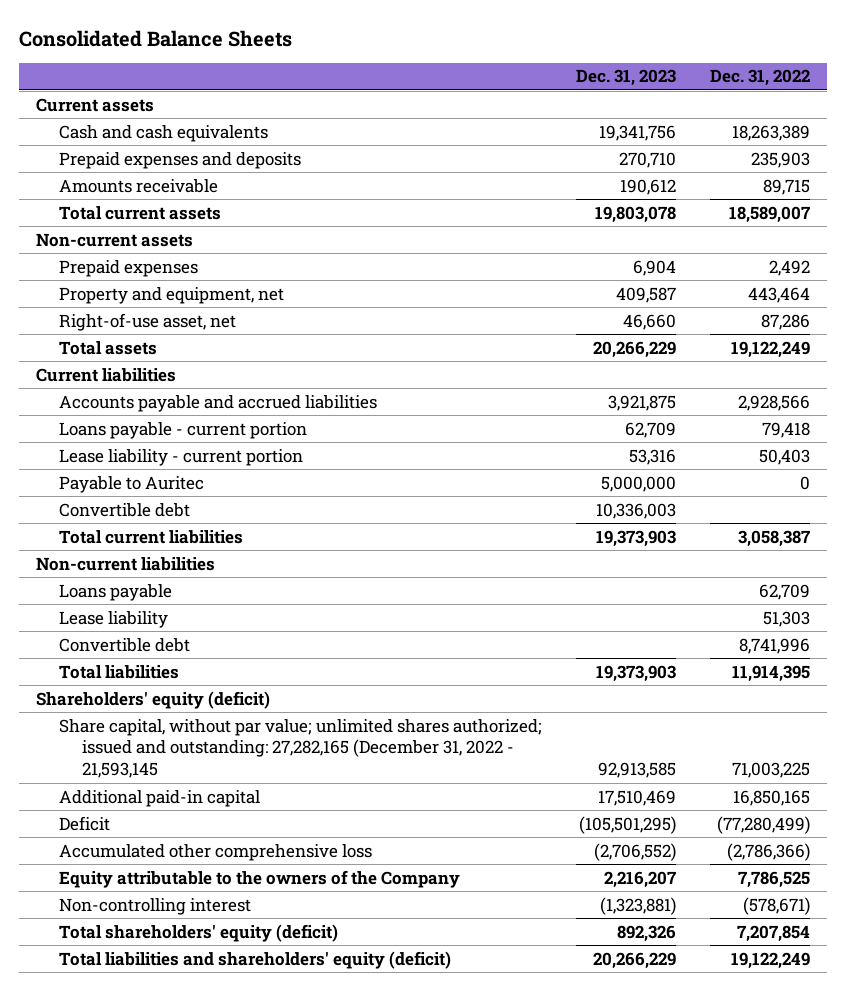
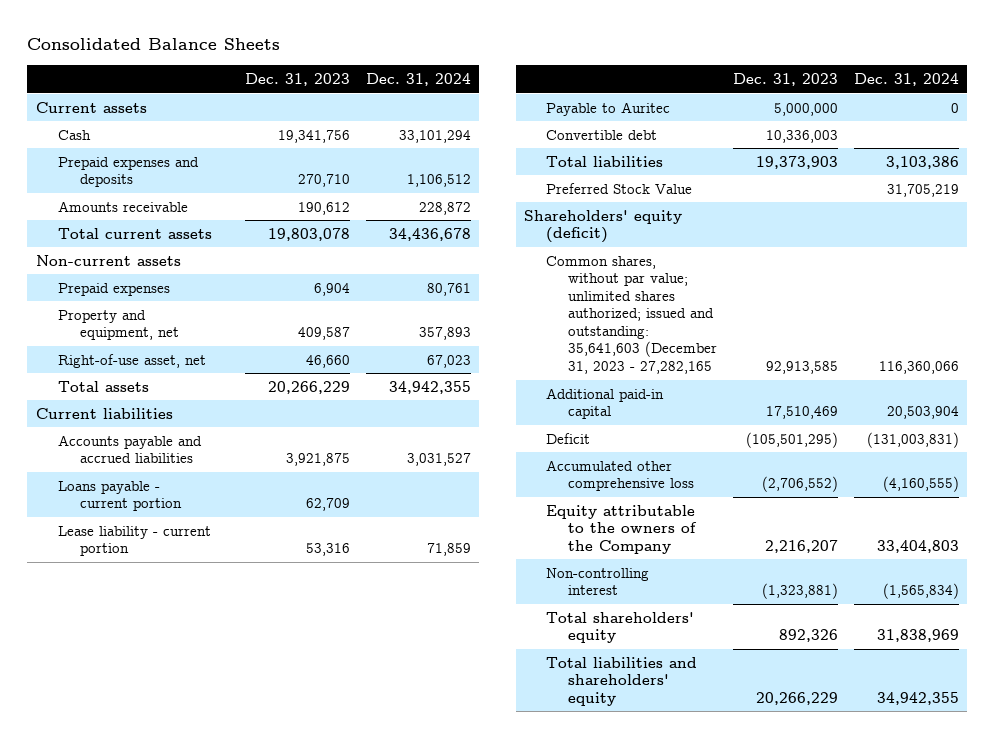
[709,69,810,87] Dec. 31, 2022 -> none
none -> [365,73,471,87] Dec. 31, 2024
[58,124,268,142] Cash and cash equivalents -> [57,129,91,140] Cash
[58,529,243,544] Total current liabilities -> none
[35,556,215,571] Non-current liabilities -> none
[58,583,172,601] Loans payable -> none
[58,610,168,628] Lease liability -> none
[58,637,190,652] Convertible debt -> none
none -> [545,182,692,194] Preferred Stock Value
[58,718,542,779] Share capital, without par value; unlimited shares authorized; issued and outstanding: 27,282,165 (December 31, 2022 - 21,593,145 -> [545,255,718,375] Common shares, without par value; unlimited shares authorized; issued and outstanding: 35,641,603 (December 31, 2023 - 27,282,165
[58,923,338,942] Total shareholders' equity (deficit) -> [545,611,694,644] Total shareholders' equity
[58,950,451,969] Total liabilities and shareholders' equity (deficit) -> [545,656,697,706] Total liabilities and shareholders' equity

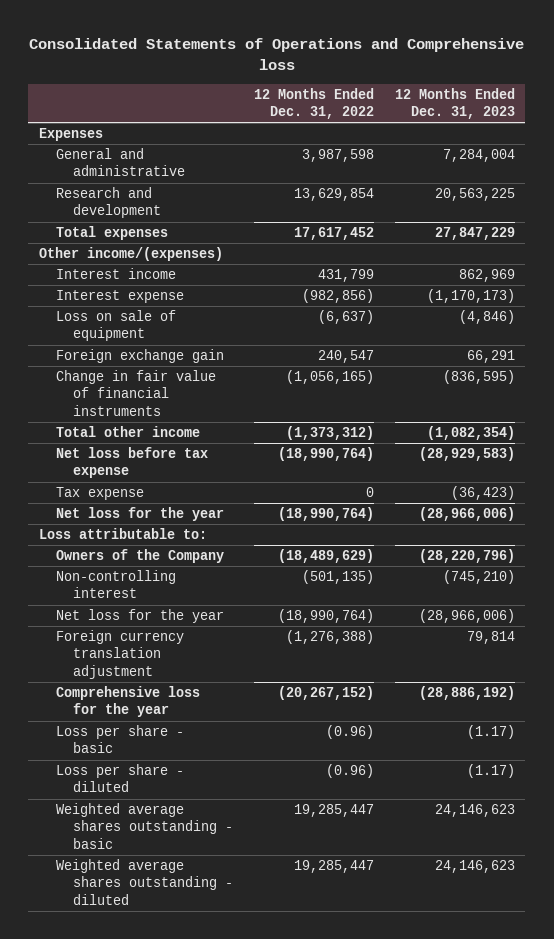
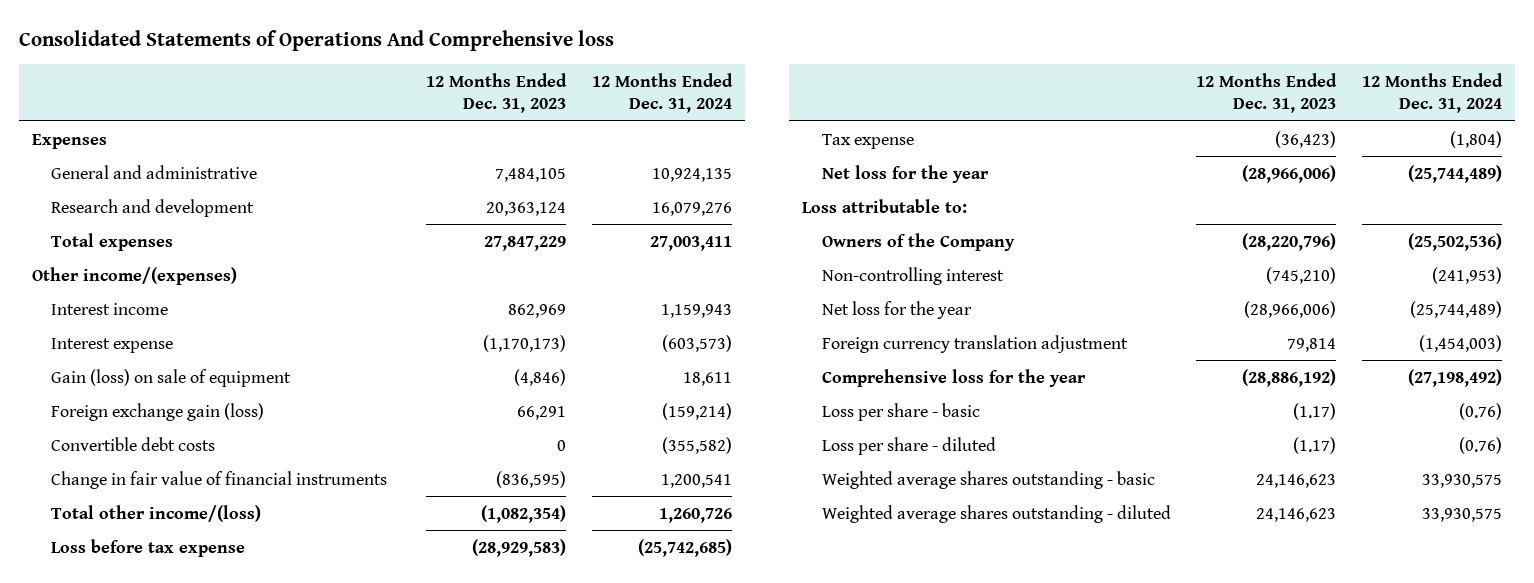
[28,38,524,71] Consolidated Statements of Operations and Comprehensive loss -> [18,30,614,52] Consolidated Statements of Operations And Comprehensive loss
[253,87,374,120] 12 Months Ended Dec. 31, 2022 -> none
none -> [591,72,733,114] 12 Months Ended Dec. 31, 2024
[442,149,515,163] 7,284,004 -> [495,167,567,182] 7,484,105
[434,188,515,202] 20,563,225 -> [486,201,567,216] 20,363,124
[55,310,176,342] Loss on sale of equipment -> [51,368,292,387] Gain (loss) on sale of equipment
[55,349,224,364] Foreign exchange gain -> [51,402,265,421] Foreign exchange gain (loss)
none -> [51,436,216,451] Convertible debt costs
[55,426,200,438] Total other income -> [51,504,262,522] Total other income/(loss)
[55,447,208,479] Net loss before tax expense -> [51,538,246,557] Loss before tax expense

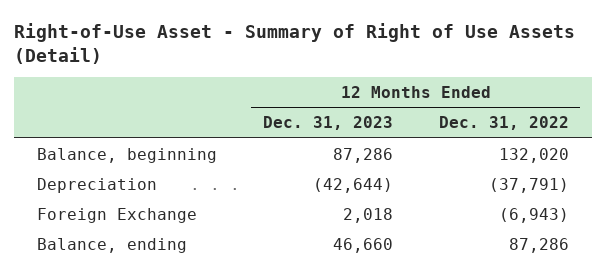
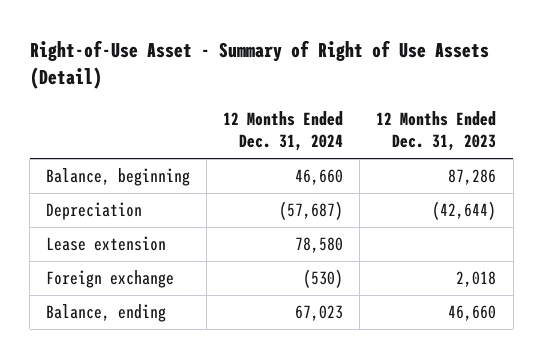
[438,116,569,131] Dec. 31, 2022 -> none
none -> [223,111,344,152] 12 Months Ended Dec. 31, 2024
none -> [46,236,167,252] Lease extension
[36,207,197,223] Foreign Exchange -> [46,270,175,289] Foreign exchange

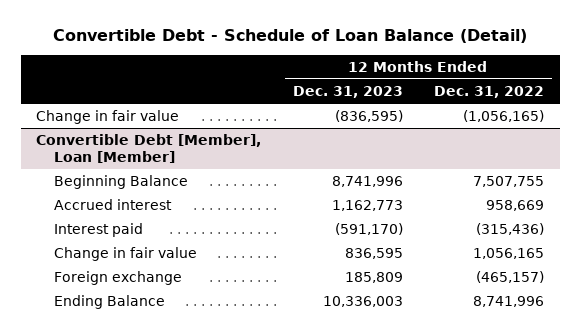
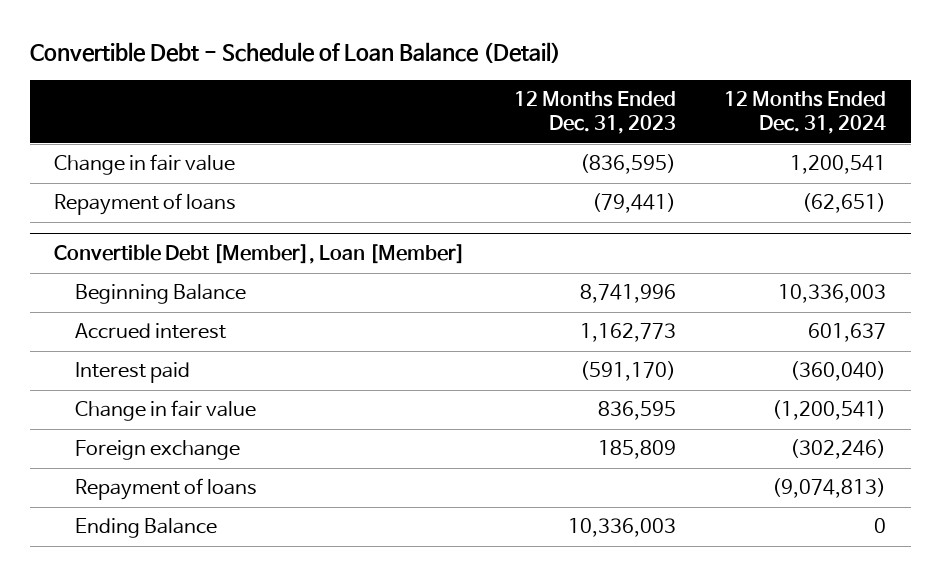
[434,85,545,98] Dec. 31, 2022 -> none
none -> [724,91,887,135] 12 Months Ended Dec. 31, 2024
none -> [54,193,237,216] Repayment of loans
none -> [75,478,258,501] Repayment of loans

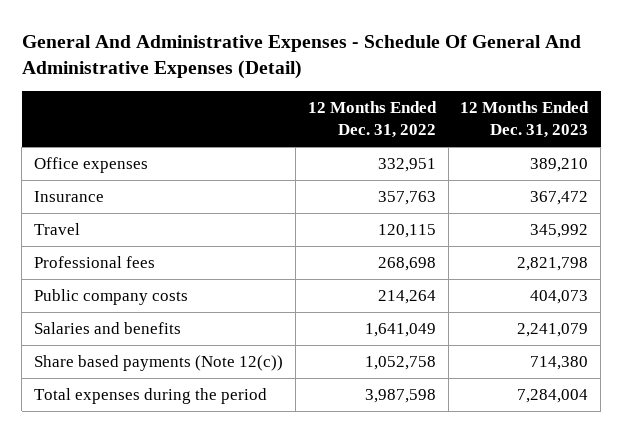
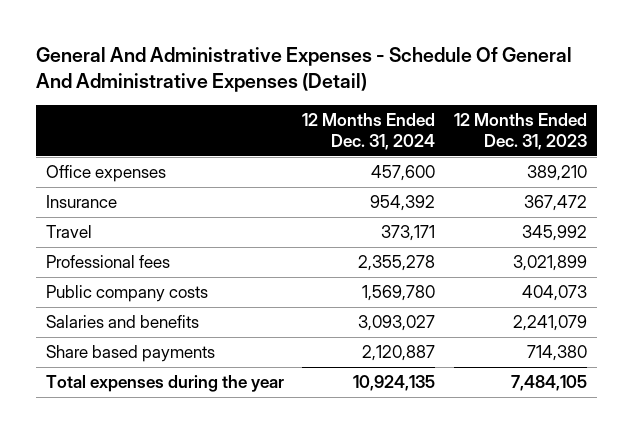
[307,101,437,138] 12 Months Ended Dec. 31, 2022 -> none
none -> [302,113,436,151] 12 Months Ended Dec. 31, 2024
[517,257,589,272] 2,821,798 -> [513,255,588,272] 3,021,899
[34,355,284,372] Share based payments (Note 12(c)) -> [45,345,215,363] Share based payments
[34,388,268,405] Total expenses during the period -> [45,375,284,393] Total expenses during the year
[517,389,589,404] 7,284,004 -> [511,375,588,392] 7,484,105

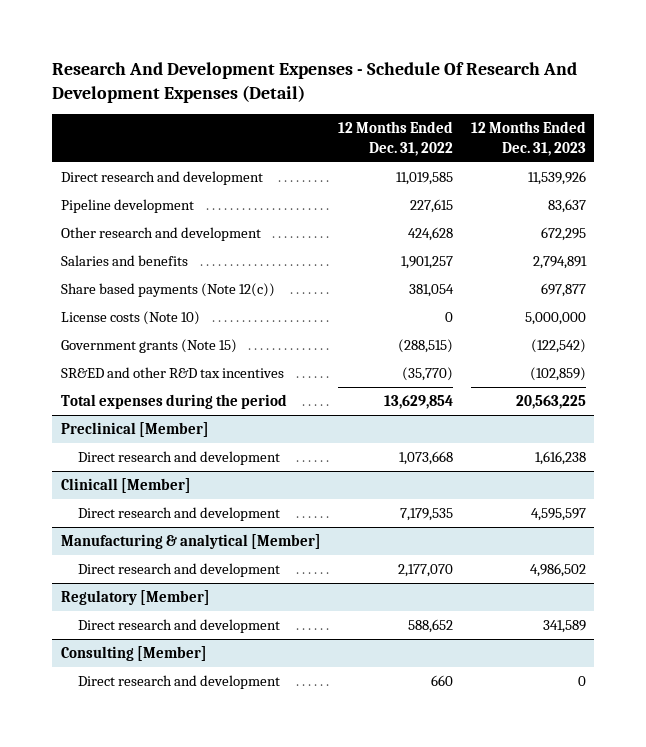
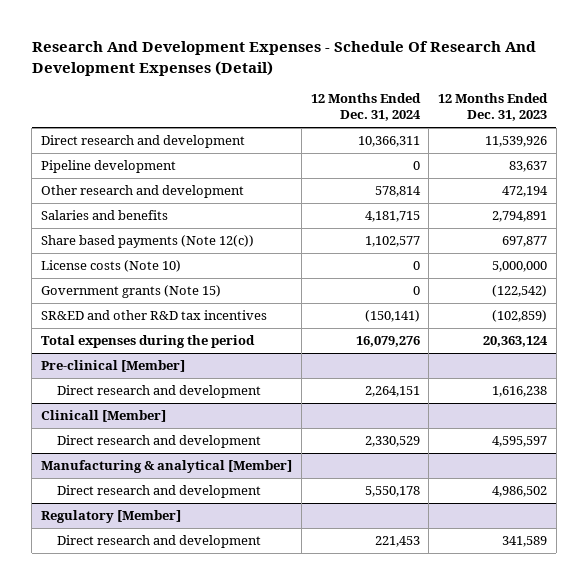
[338,121,454,156] 12 Months Ended Dec. 31, 2022 -> none
none -> [310,93,421,122] 12 Months Ended Dec. 31, 2024
[540,227,586,242] 672,295 -> [502,186,549,198] 472,194
[60,422,209,438] Preclinical [Member] -> none
[515,395,586,410] 20,563,225 -> [483,336,549,348] 20,363,124
none -> [41,360,186,373] Pre-clinical [Member]
[60,646,207,662] Consulting [Member] -> none
[78,675,281,690] Direct research and development -> none

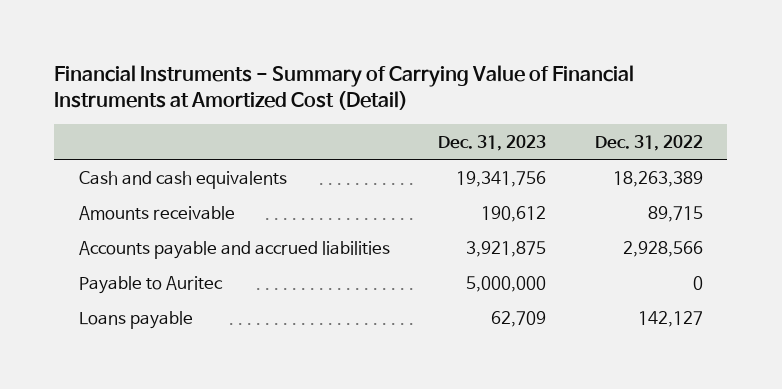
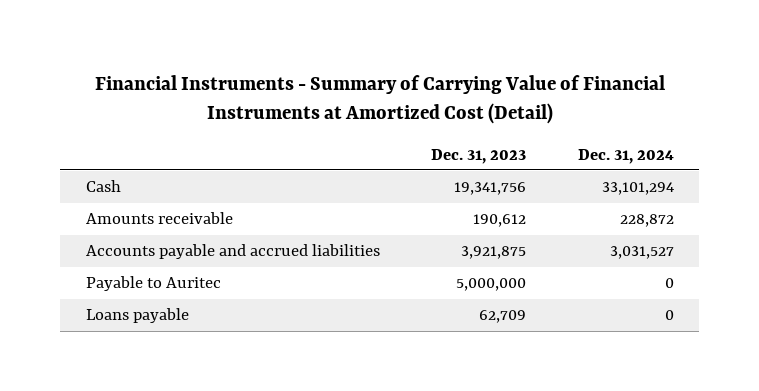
[595,134,704,151] Dec. 31, 2022 -> none
none -> [577,148,674,164] Dec. 31, 2024
[78,170,287,189] Cash and cash equivalents -> [85,180,121,193] Cash

